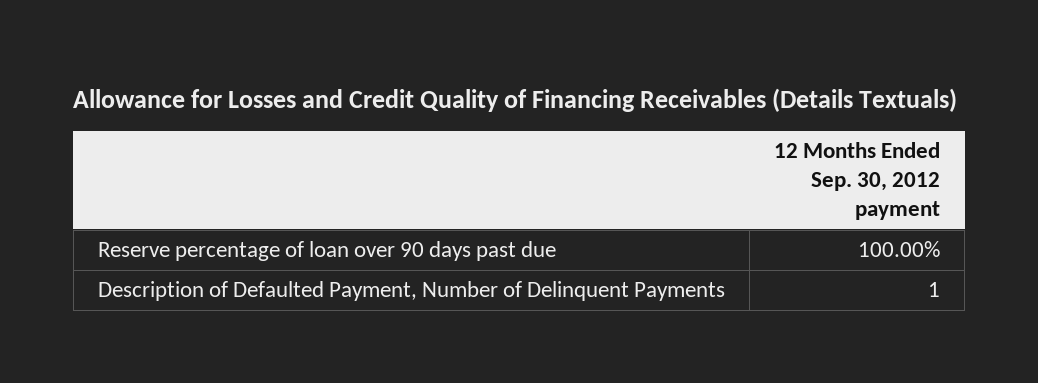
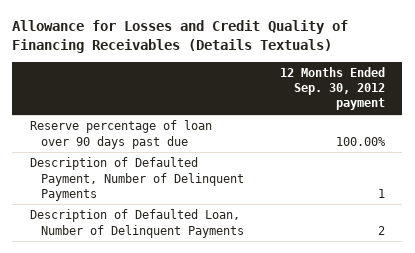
none -> [29,209,245,238] Description of Defaulted Loan, Number of Delinquent Payments

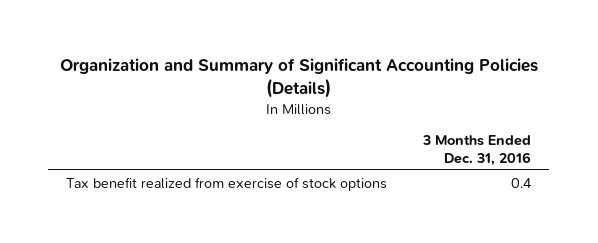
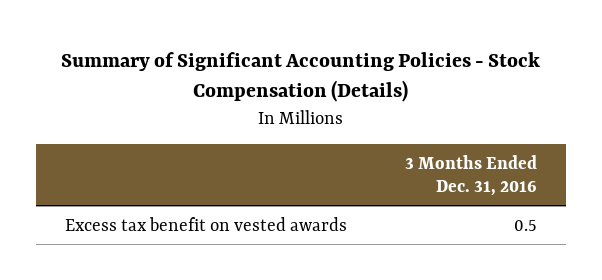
[59,58,538,98] Organization and Summary of Significant Accounting Policies (Details) -> [61,51,541,103] Summary of Significant Accounting Policies - Stock Compensation (Details)
[66,176,388,191] Tax benefit realized from exercise of stock options -> none
none -> [64,216,347,231] Excess tax benefit on vested awards

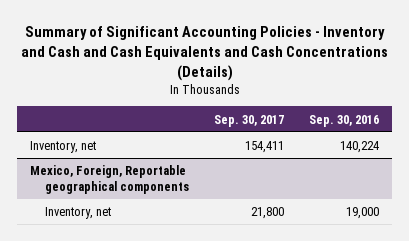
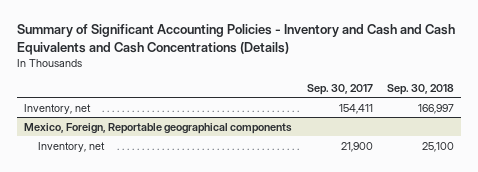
[309,114,380,127] Sep. 30, 2016 -> none
none -> [387,83,455,95] Sep. 30, 2018
[251,207,285,220] 21,800 -> [340,141,373,152] 21,900

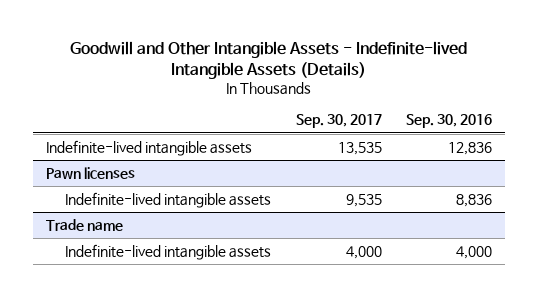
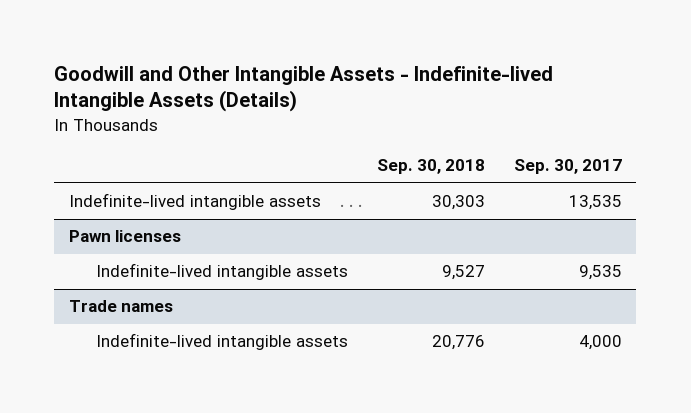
[406,114,493,129] Sep. 30, 2016 -> none
none -> [376,159,485,175] Sep. 30, 2018
[45,218,123,231] Trade name -> [68,300,173,313] Trade names

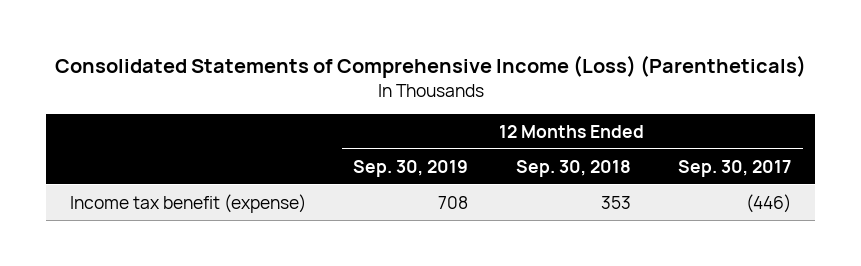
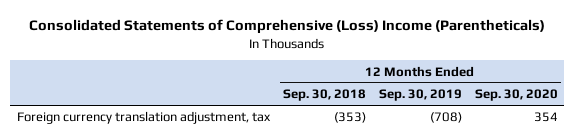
[54,55,806,79] Consolidated Statements of Comprehensive Income (Loss) (Parentheticals) -> [29,19,546,35] Consolidated Statements of Comprehensive (Loss) Income (Parentheticals)
[678,159,792,177] Sep. 30, 2017 -> none
none -> [474,89,558,102] Sep. 30, 2020
[70,193,307,213] Income tax benefit (expense) -> none
none -> [16,111,271,125] Foreign currency translation adjustment, tax

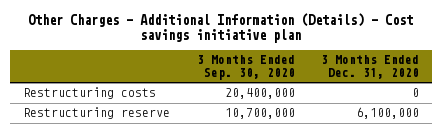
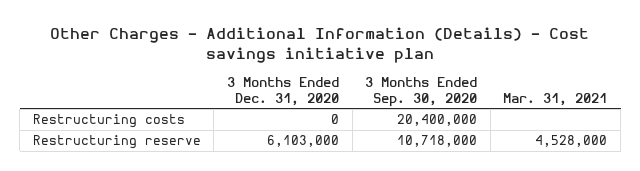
none -> [503,92,608,106] Mar. 31, 2021
[224,108,295,120] 10,700,000 -> [397,135,478,148] 10,718,000
[356,107,420,120] 6,100,000 -> [266,135,339,148] 6,103,000

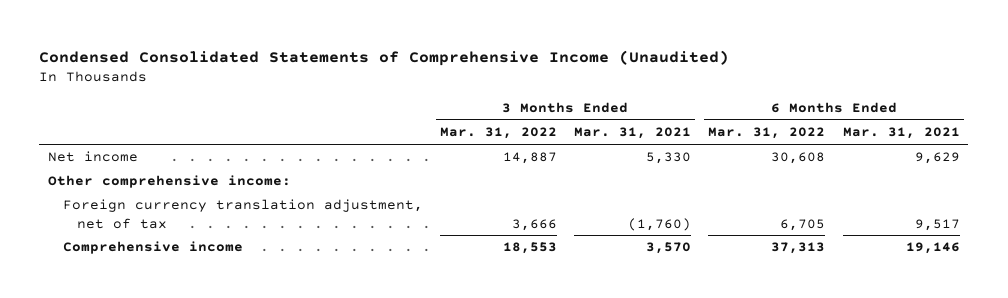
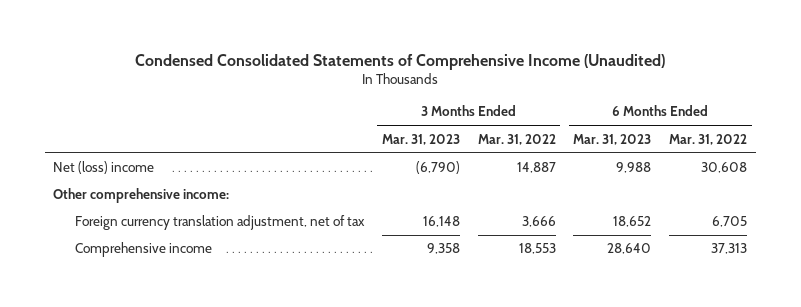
[574,127,692,140] Mar. 31, 2021 -> none
[842,127,960,140] Mar. 31, 2021 -> none
none -> [381,133,460,145] Mar. 31, 2023
none -> [573,133,652,145] Mar. 31, 2023
[48,151,139,163] Net income -> [53,161,155,175] Net (loss) income

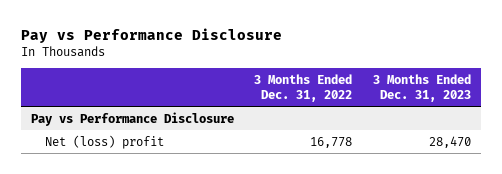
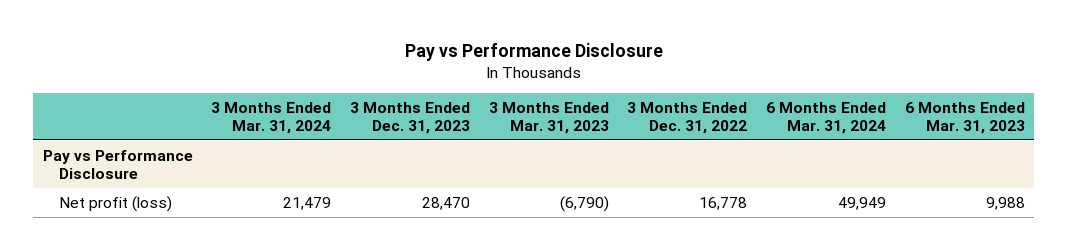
none -> [211,101,332,135] 3 Months Ended Mar. 31, 2024
none -> [488,101,609,135] 3 Months Ended Mar. 31, 2023
none -> [766,101,887,135] 6 Months Ended Mar. 31, 2024
none -> [904,101,1025,135] 6 Months Ended Mar. 31, 2023
[45,134,165,149] Net (loss) profit -> [58,195,172,212] Net profit (loss)

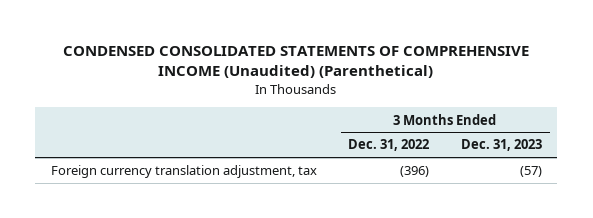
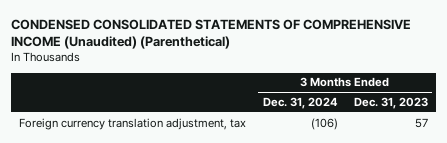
[348,139,430,152] Dec. 31, 2022 -> none
none -> [262,96,338,109] Dec. 31, 2024
[519,166,542,178] (57) -> [414,117,428,128] 57

